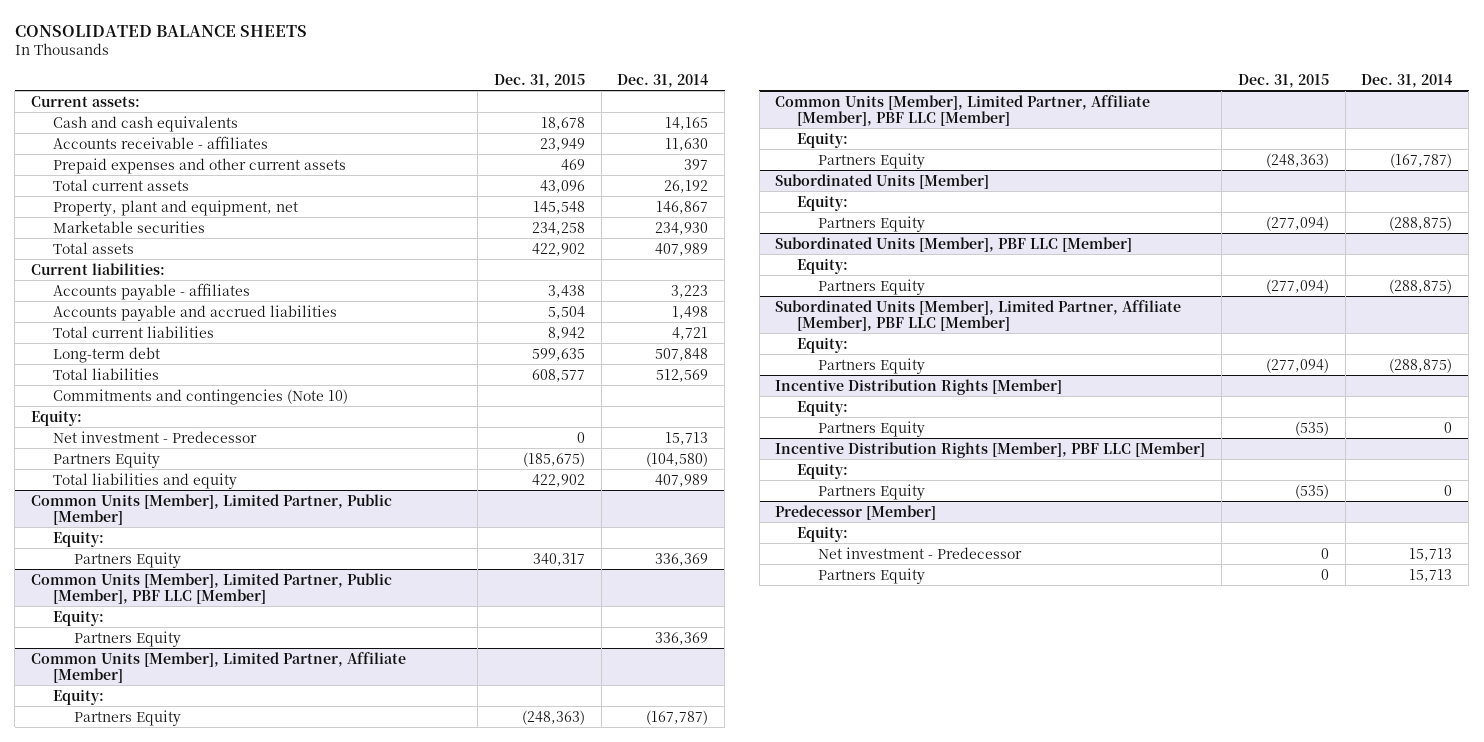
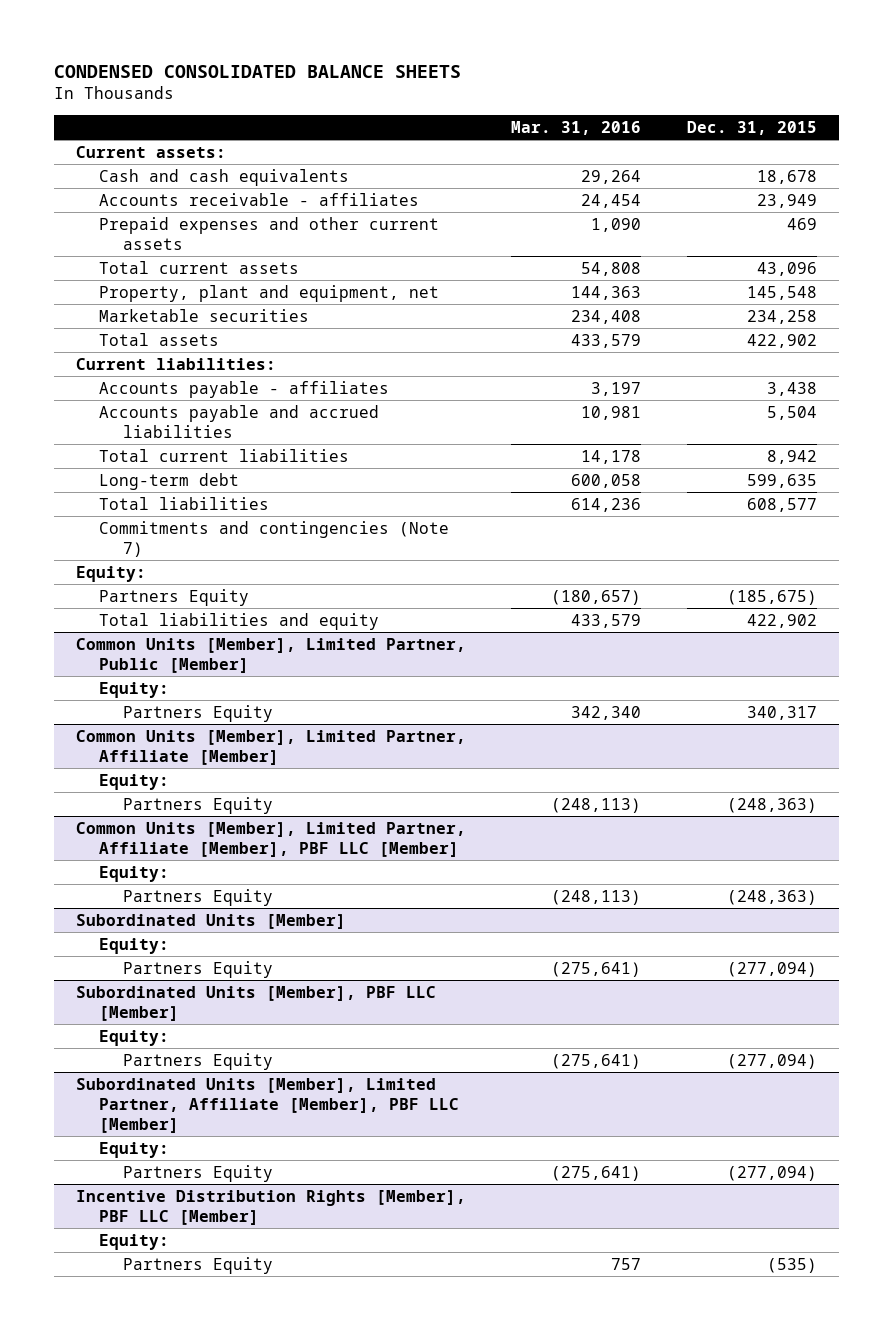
[14,24,307,37] CONSOLIDATED BALANCE SHEETS -> [53,65,461,79] CONDENSED CONSOLIDATED BALANCE SHEETS
[617,73,709,88] Dec. 31, 2014 -> none
none -> [511,120,642,135] Mar. 31, 2016
[52,388,348,405] Commitments and contingencies (Note 10) -> [99,520,450,557] Commitments and contingencies (Note 7)
[52,430,257,443] Net investment - Predecessor -> none
[31,572,393,604] Common Units [Member], Limited Partner, Public [Member], PBF LLC [Member] -> none
[52,609,104,626] Equity: -> none
[74,630,182,647] Partners Equity -> none
[775,378,1063,395] Incentive Distribution Rights [Member] -> none
[796,399,848,416] Equity: -> none
[818,420,926,437] Partners Equity -> none
[775,504,937,520] Predecessor [Member] -> none
[796,525,848,542] Equity: -> none
[818,546,1023,559] Net investment - Predecessor -> none
[818,567,926,584] Partners Equity -> none

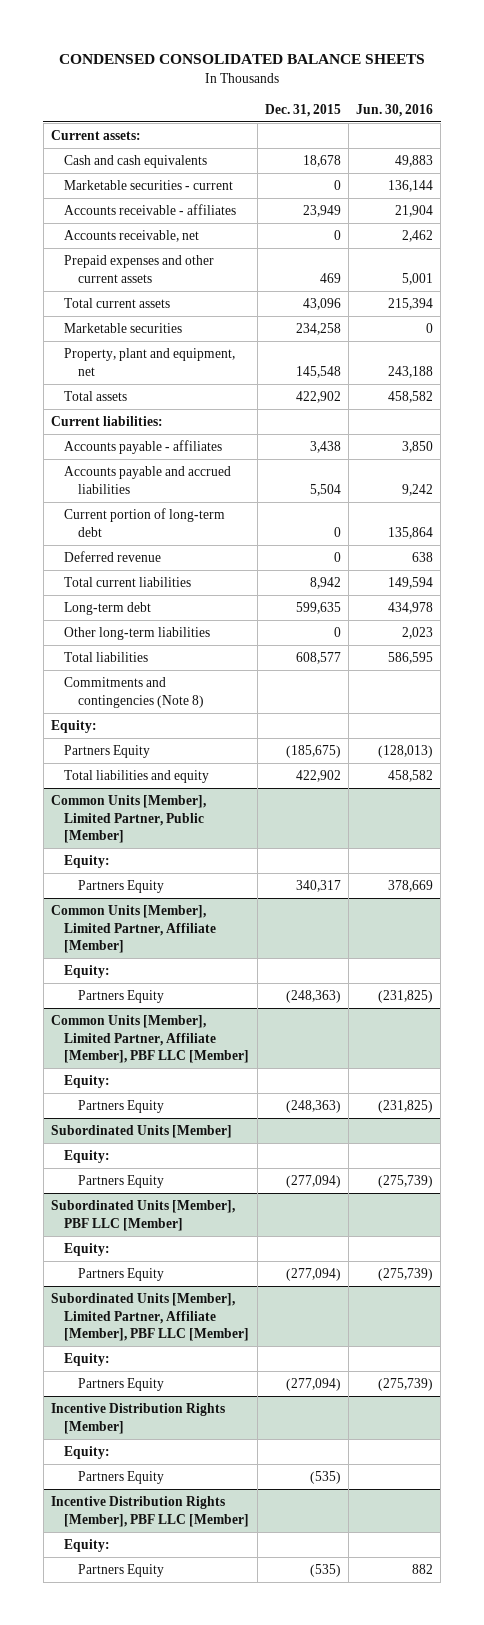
[511,120,642,135] Mar. 31, 2016 -> none
none -> [356,103,434,117] Jun. 30, 2016
none -> [64,180,234,191] Marketable securities - current
none -> [64,230,200,243] Accounts receivable, net
[99,284,440,302] Property, plant and equipment, net -> [64,348,236,376] Property, plant and equipment, net
none -> [64,508,226,537] Current portion of long-term debt
none -> [64,551,162,563] Deferred revenue
none -> [64,627,211,641] Other long-term liabilities
[99,520,450,557] Commitments and contingencies (Note 7) -> [64,677,204,708] Commitments and contingencies (Note 8)
none -> [50,1403,225,1434] Incentive Distribution Rights [Member]
none -> [64,1446,111,1460] Equity:
none -> [77,1471,164,1485] Partners Equity

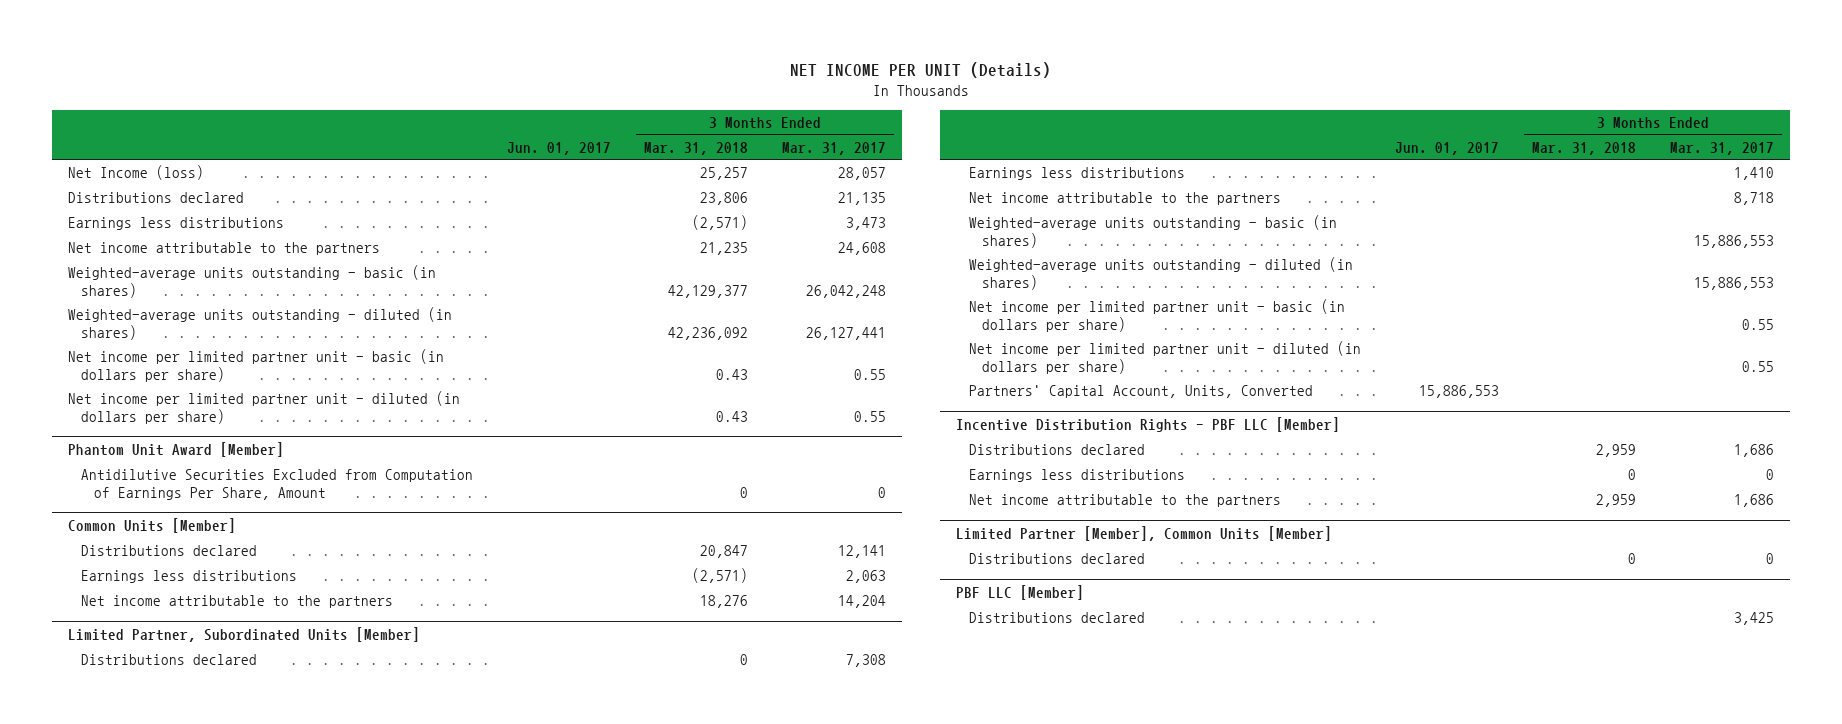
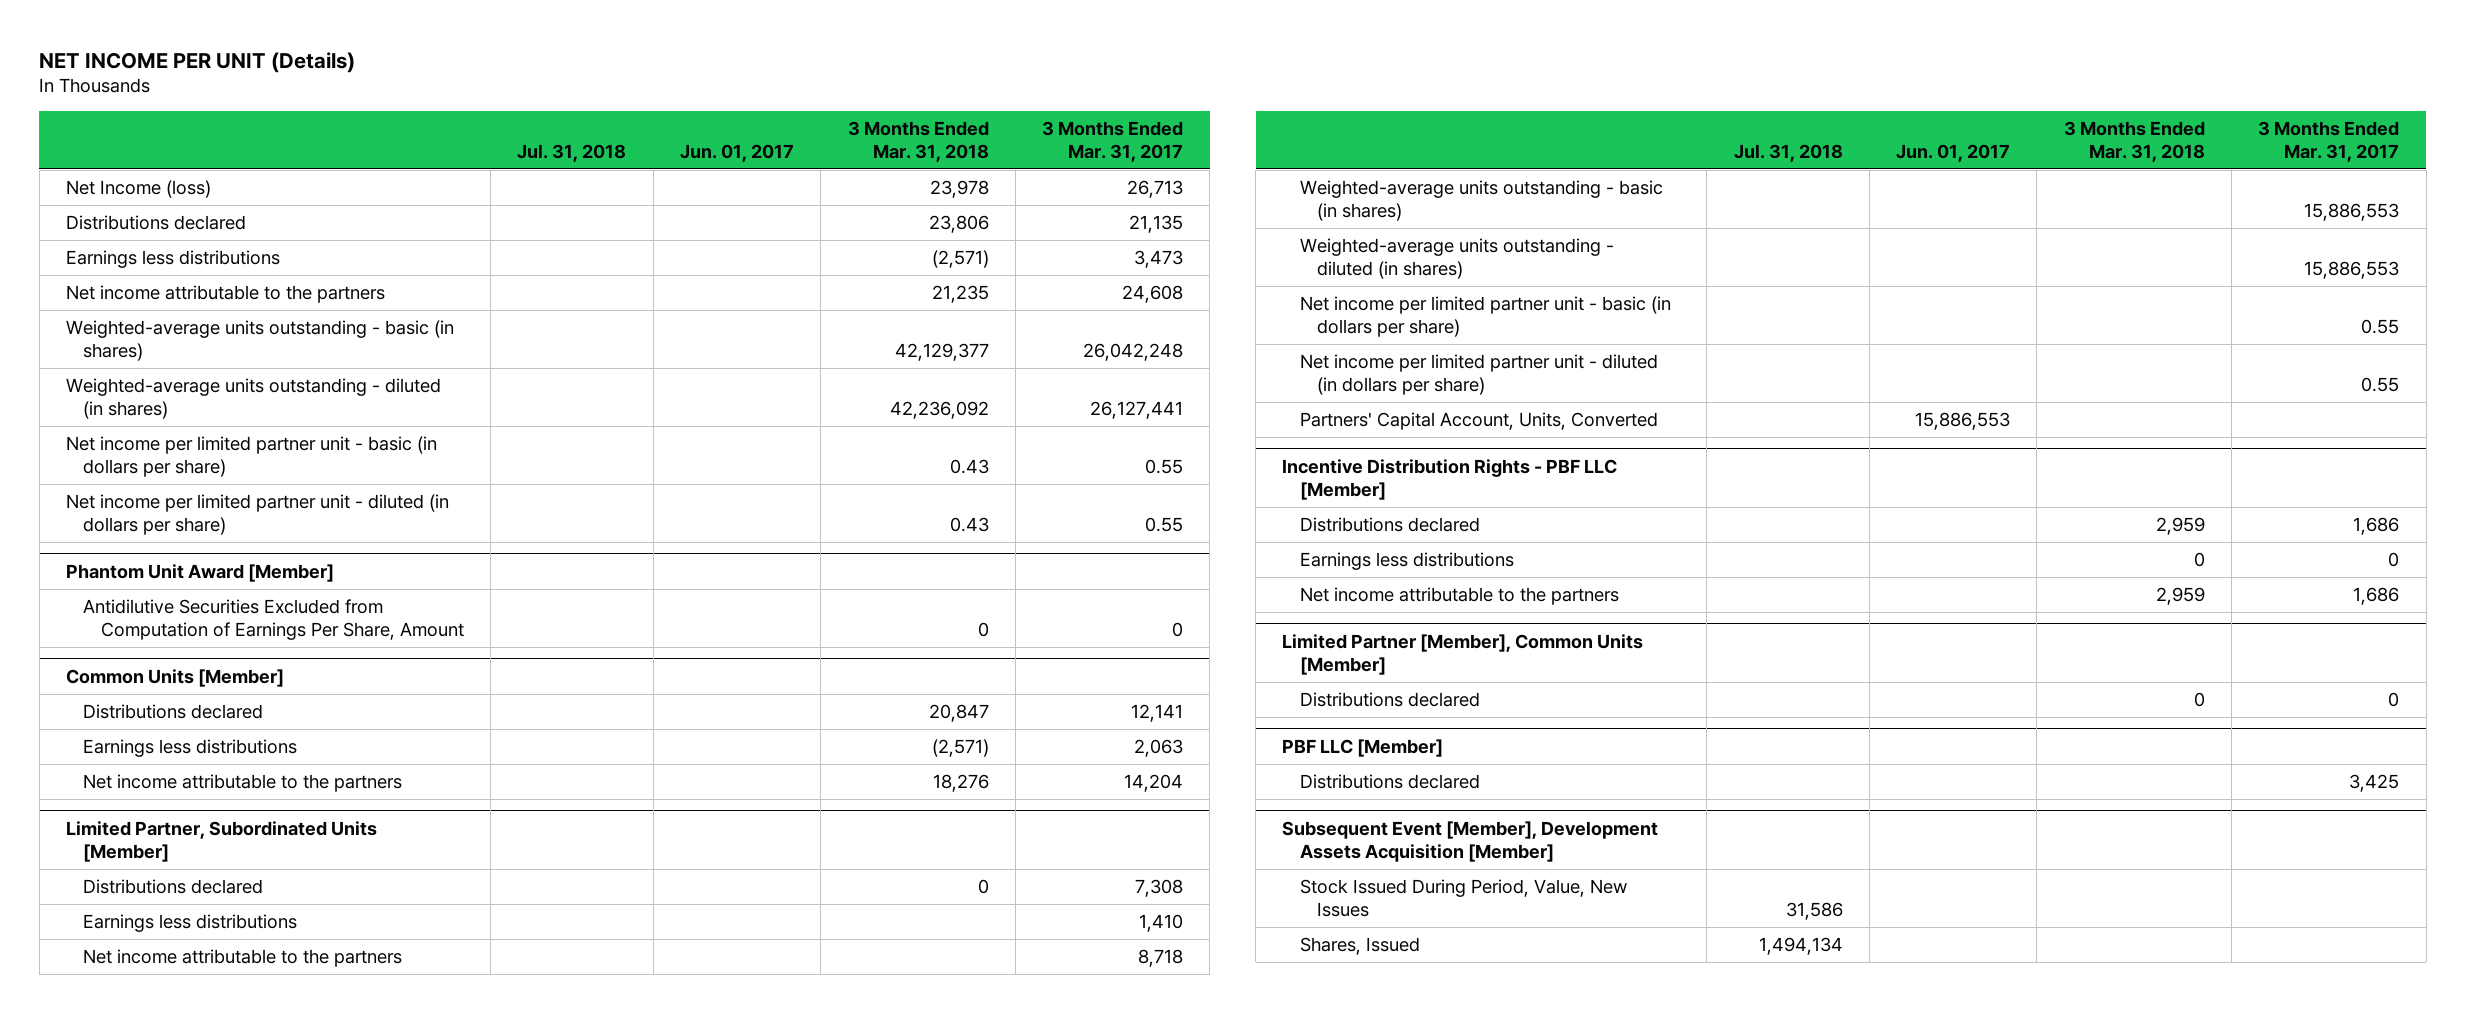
none -> [517,143,627,162] Jul. 31, 2018
[700,167,749,181] 25,257 -> [929,179,989,198] 23,978
[837,167,886,181] 28,057 -> [1127,179,1184,198] 26,713
none -> [1282,820,1659,862] Subsequent Event [Member], Development Assets Acquisition [Member]
none -> [1299,878,1627,918] Stock Issued During Period, Value, New Issues
none -> [1299,936,1420,955] Shares, Issued

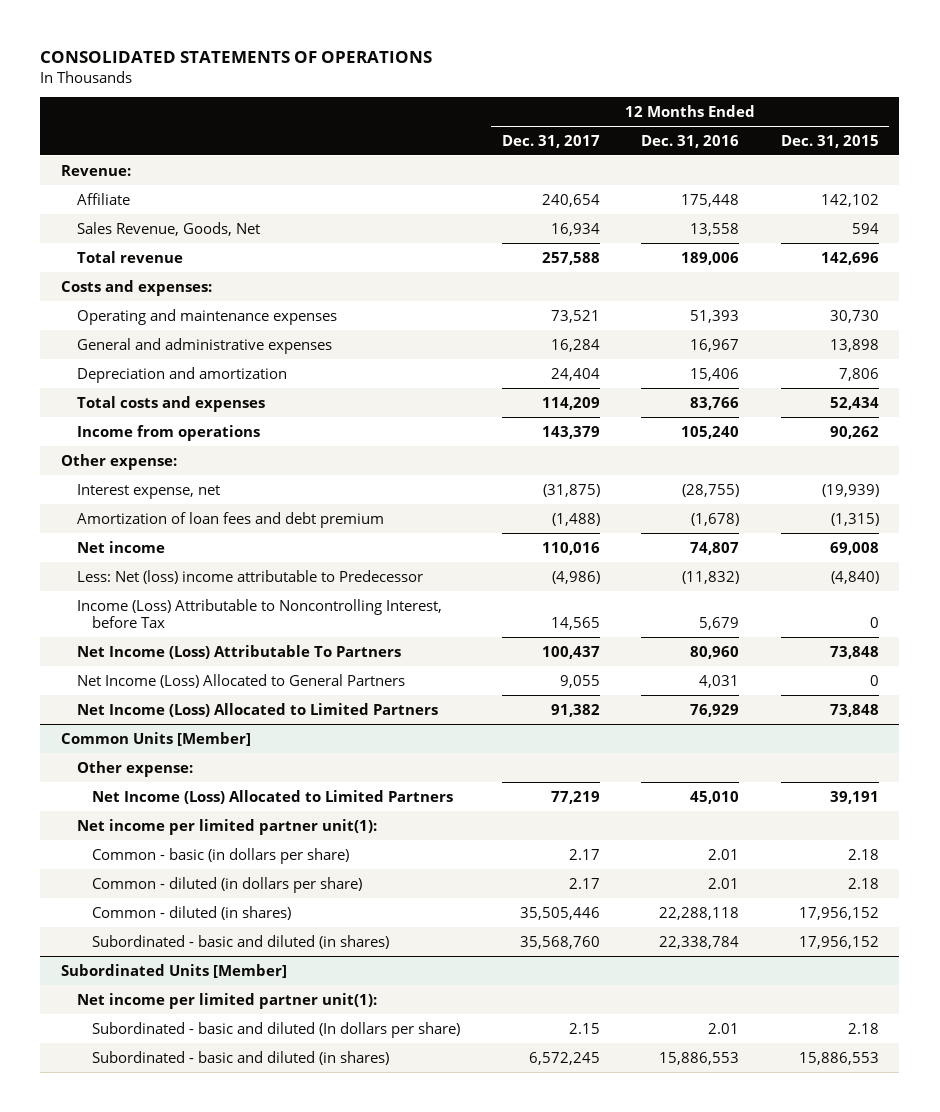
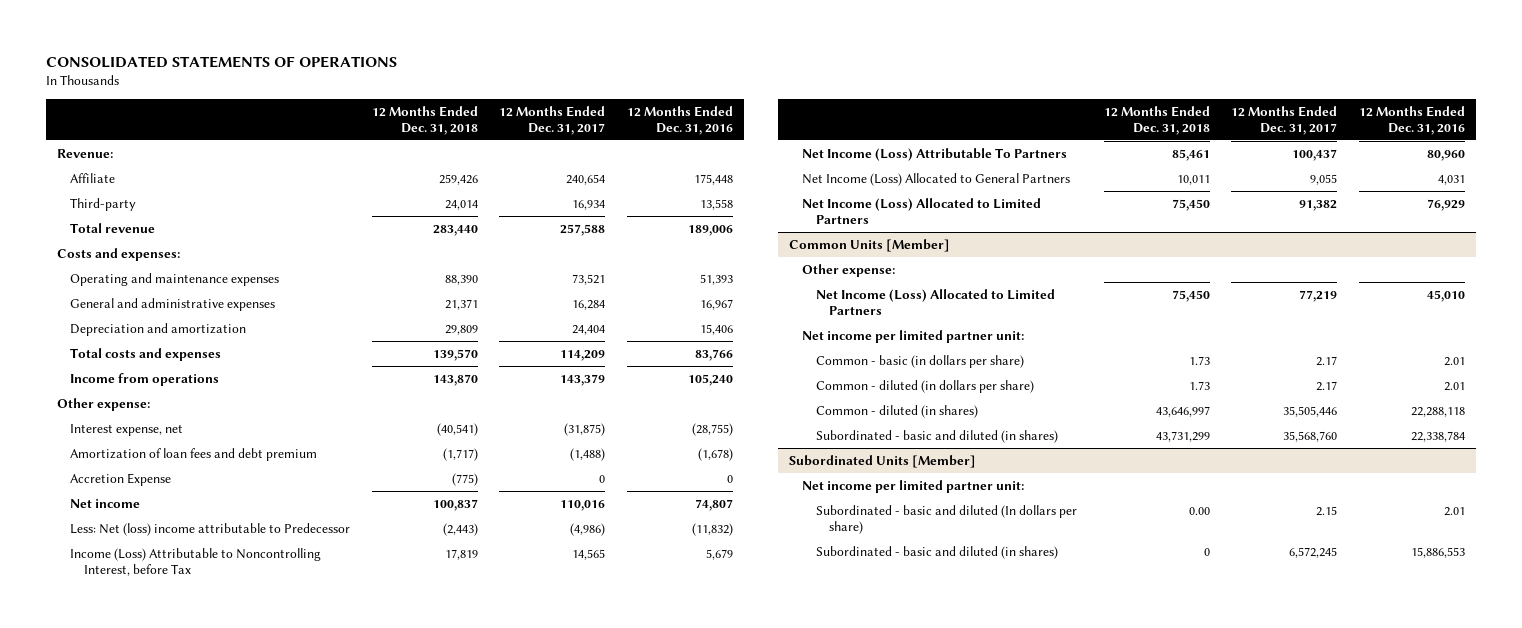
[780,134,879,148] Dec. 31, 2015 -> none
none -> [371,105,478,135] 12 Months Ended Dec. 31, 2018
[76,221,260,236] Sales Revenue, Goods, Net -> [70,197,137,211] Third-party
none -> [70,472,172,486] Accretion Expense
[76,818,377,835] Net income per limited partner unit(1): -> [802,329,1025,343] Net income per limited partner unit:
[76,992,377,1009] Net income per limited partner unit(1): -> [802,479,1025,493] Net income per limited partner unit:

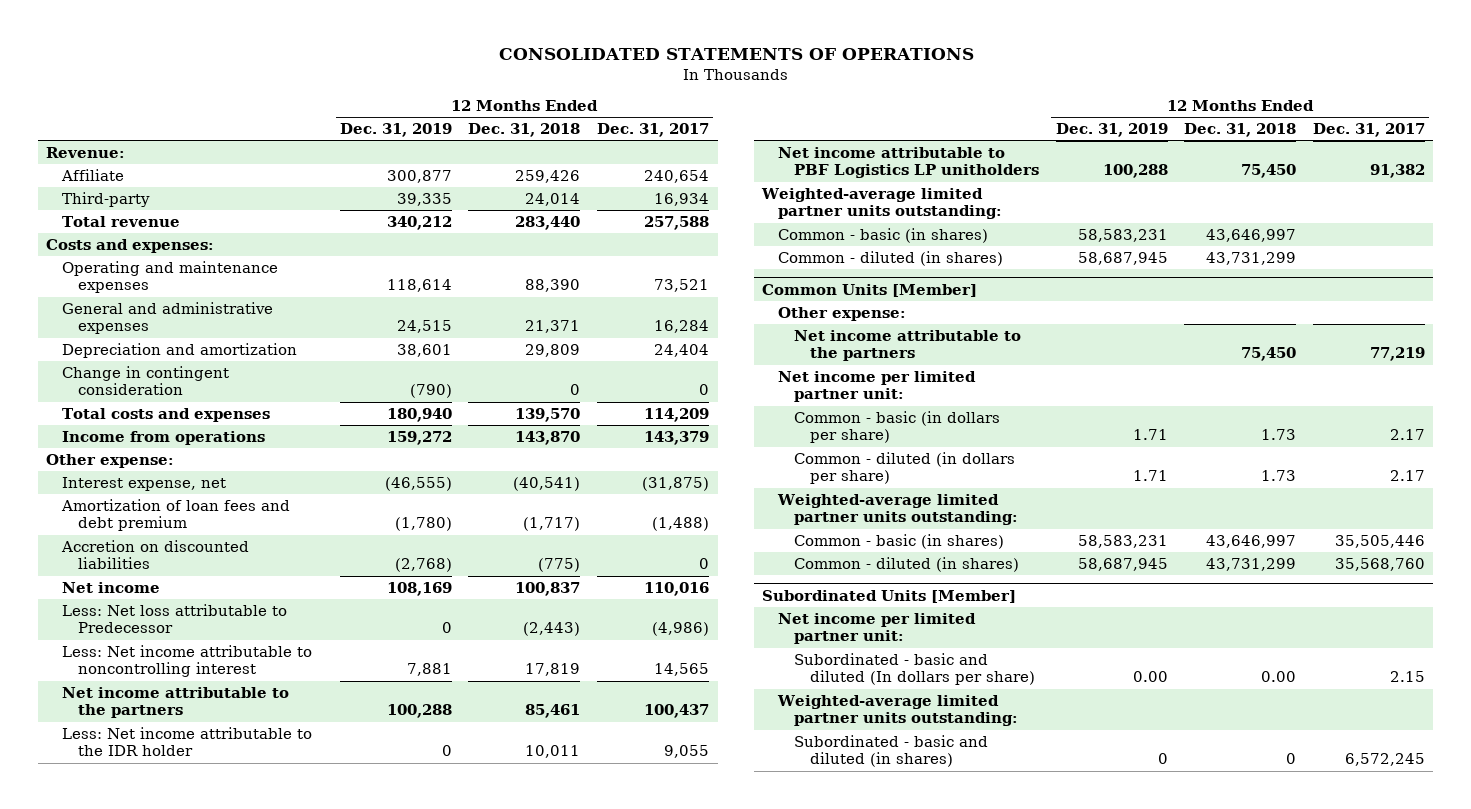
[627,105,734,135] 12 Months Ended Dec. 31, 2016 -> none
none -> [339,123,452,138] Dec. 31, 2019
none -> [62,365,230,396] Change in contingent consideration
[70,472,172,486] Accretion Expense -> [61,539,250,570] Accretion on discounted liabilities
[70,522,351,536] Less: Net (loss) income attributable to Predecessor -> [62,603,288,634] Less: Net loss attributable to Predecessor
[70,547,322,576] Income (Loss) Attributable to Noncontrolling Interest, before Tax -> [62,644,313,678] Less: Net income attributable to noncontrolling interest
[802,147,1068,161] Net Income (Loss) Attributable To Partners -> [62,686,290,719] Net income attributable to the partners
[802,172,1071,186] Net Income (Loss) Allocated to General Partners -> [62,726,313,757] Less: Net income attributable to the IDR holder
[802,197,1042,224] Net Income (Loss) Allocated to Limited Partners -> [777,146,1039,179] Net income attributable to PBF Logistics LP unitholders
none -> [761,187,1002,220] Weighted-average limited partner units outstanding:
none -> [777,227,988,243] Common - basic (in shares)
none -> [777,250,1003,266] Common - diluted (in shares)
[815,288,1055,315] Net Income (Loss) Allocated to Limited Partners -> [793,329,1021,362] Net income attributable to the partners
[815,429,1058,443] Subordinated - basic and diluted (in shares) -> none
none -> [776,493,1018,526] Weighted-average limited partner units outstanding:
none -> [793,533,1004,549] Common - basic (in shares)
[1155,405,1210,417] 43,646,997 -> [1206,557,1297,571] 43,731,299
[1283,405,1338,417] 35,505,446 -> [1334,557,1425,571] 35,568,760
none -> [776,694,1018,727] Weighted-average limited partner units outstanding:

